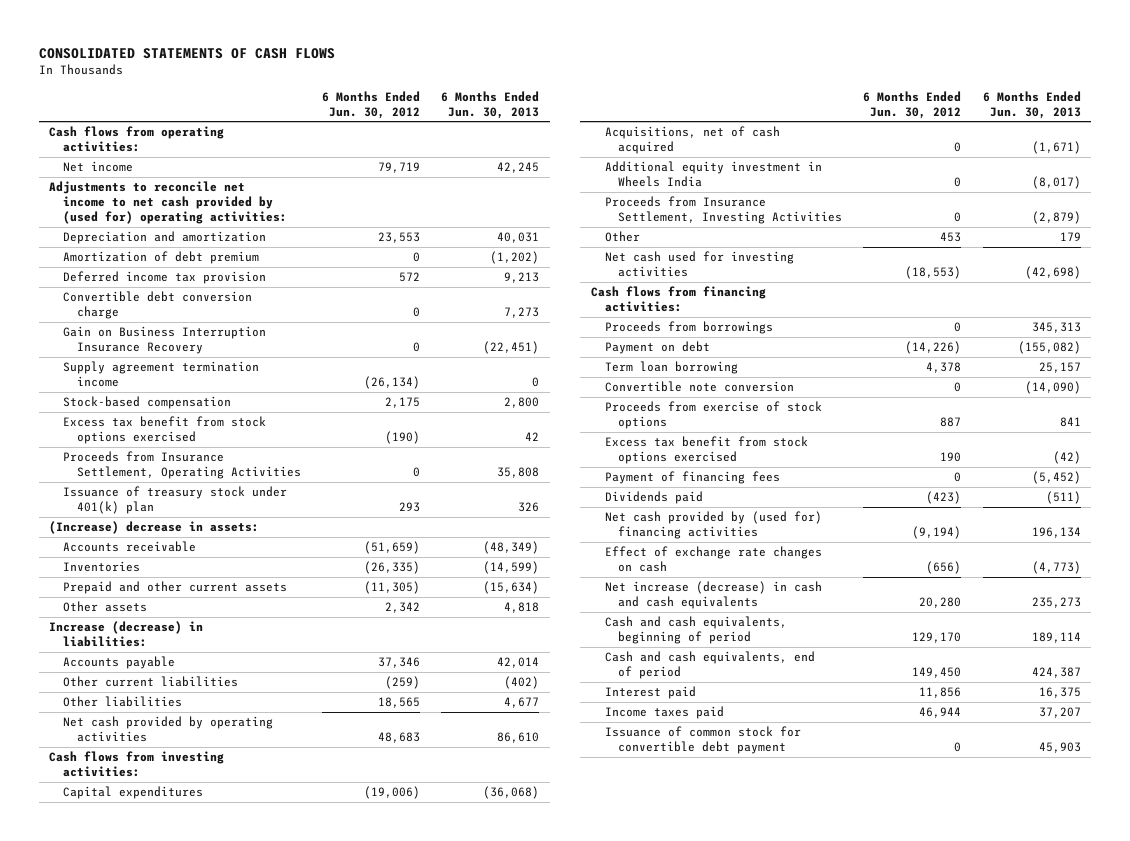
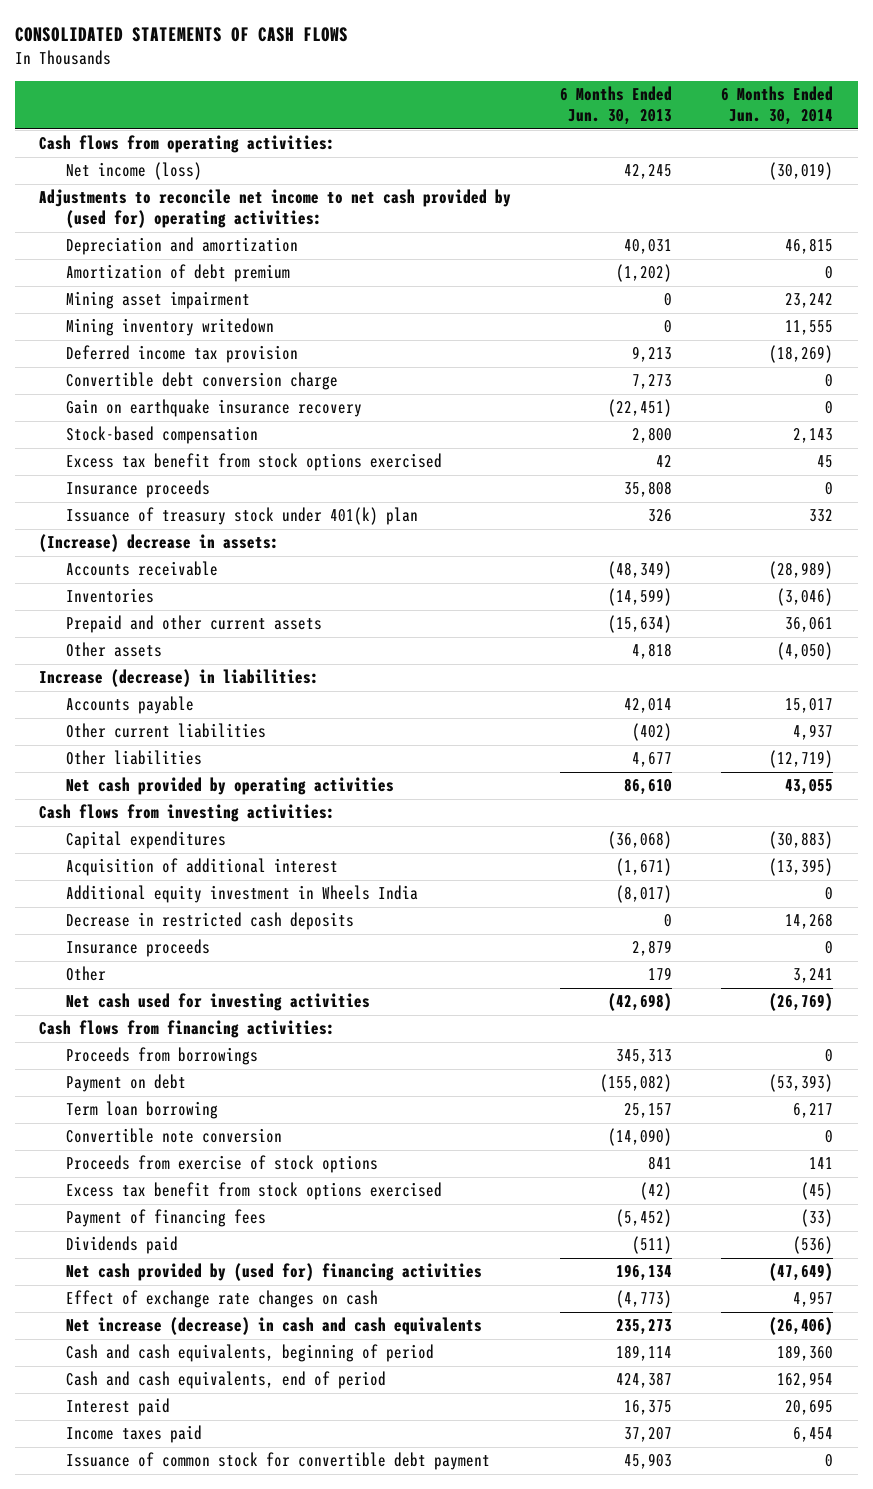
[322,90,421,119] 6 Months Ended Jun. 30, 2012 -> none
none -> [721,86,834,126] 6 Months Ended Jun. 30, 2014
[63,161,134,173] Net income -> [65,162,202,181] Net income (loss)
none -> [65,291,250,310] Mining asset impairment
none -> [65,318,274,337] Mining inventory writedown
[63,361,260,388] Supply agreement termination income -> none
[63,326,267,355] Gain on Business Interruption Insurance Recovery -> [65,399,362,418] Gain on earthquake insurance recovery
[63,451,301,480] Proceeds from Insurance Settlement, Operating Activities -> [65,480,210,499] Insurance proceeds
[604,126,780,155] Acquisitions, net of cash acquired -> [65,858,338,877] Acquisition of additional interest
none -> [65,912,354,931] Decrease in restricted cash deposits
[604,196,843,225] Proceeds from Insurance Settlement, Investing Activities -> [65,939,210,958] Insurance proceeds
[1031,211,1081,225] (2,879) -> [632,940,673,957] 2,879

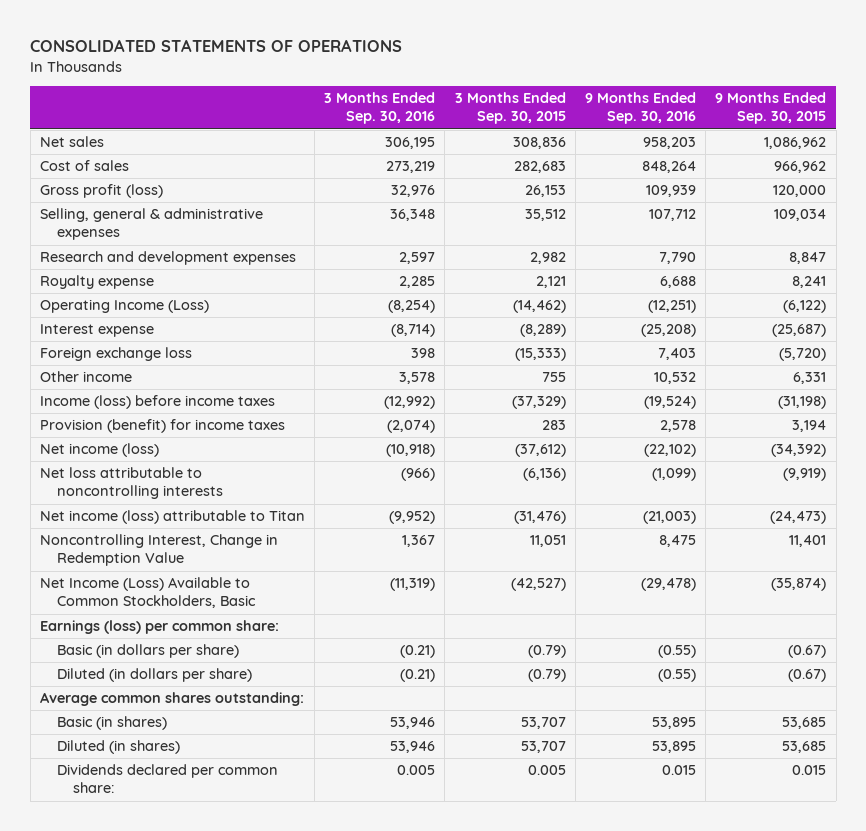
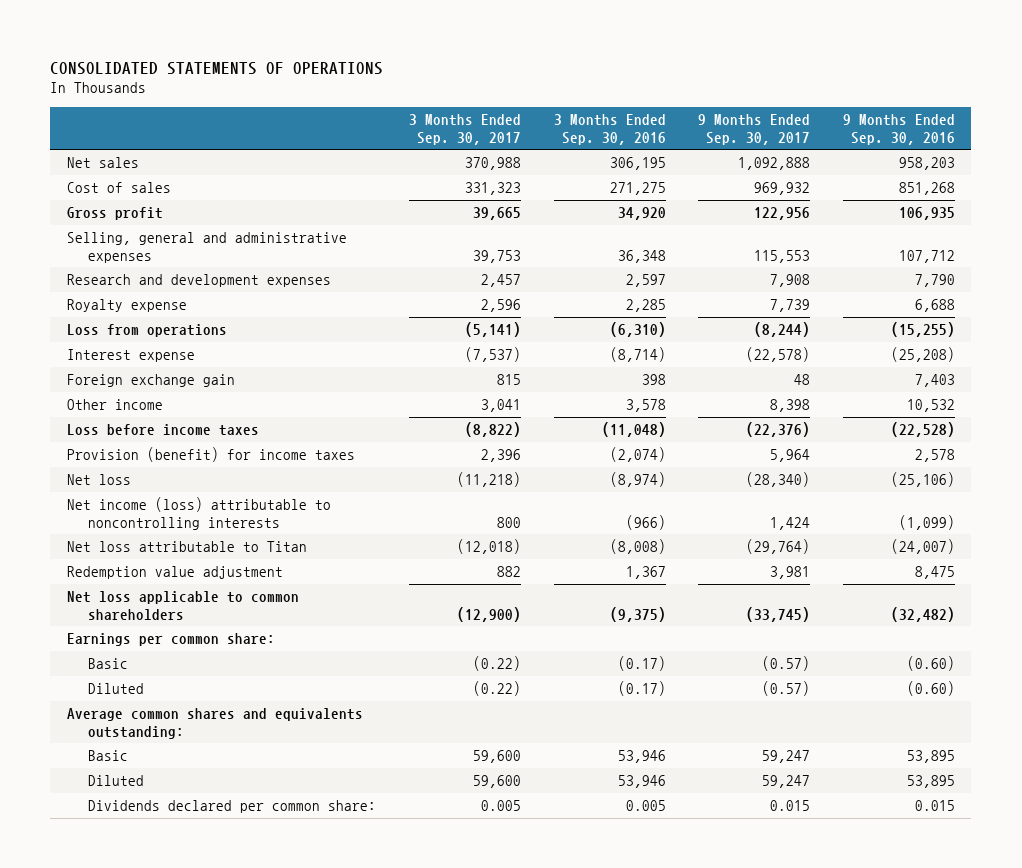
[454,92,566,125] 3 Months Ended Sep. 30, 2015 -> none
[715,92,827,125] 9 Months Ended Sep. 30, 2015 -> none
none -> [408,113,521,145] 3 Months Ended Sep. 30, 2017
none -> [698,113,811,145] 9 Months Ended Sep. 30, 2017
[386,161,436,174] 273,219 -> [609,181,666,195] 271,275
[641,161,696,174] 848,264 -> [899,181,956,195] 851,268
[39,184,163,199] Gross profit (loss) -> [66,206,163,220] Gross profit
[391,185,436,198] 32,976 -> [617,206,666,220] 34,920
[645,185,696,198] 109,939 -> [899,206,956,220] 106,935
[39,208,263,241] Selling, general & administrative expenses -> [66,231,347,263] Selling, general and administrative expenses
[39,299,209,314] Operating Income (Loss) -> [66,323,227,337] Loss from operations
[388,300,436,314] (8,254) -> [609,321,666,337] (6,310)
[647,300,696,314] (12,251) -> [891,321,956,337] (15,255)
[39,347,192,362] Foreign exchange loss -> [66,373,235,387] Foreign exchange gain
[39,395,275,410] Income (loss) before income taxes -> [66,423,259,436] Loss before income taxes
[384,396,436,410] (12,992) -> [601,421,666,437] (11,048)
[643,396,696,410] (19,524) -> [891,421,956,437] (22,528)
[39,443,159,458] Net income (loss) -> [66,473,131,485] Net loss
[386,444,436,458] (10,918) -> [609,471,666,487] (8,974)
[643,444,696,458] (22,102) -> [891,471,956,487] (25,106)
[39,467,223,500] Net loss attributable to noncontrolling interests -> [66,496,331,530] Net income (loss) attributable to noncontrolling interests
[39,510,305,525] Net income (loss) attributable to Titan -> [66,540,307,552] Net loss attributable to Titan
[389,511,436,525] (9,952) -> [609,538,666,554] (8,008)
[642,511,696,525] (21,003) -> [891,538,956,554] (24,007)
[39,534,278,567] Noncontrolling Interest, Change in Redemption Value -> [66,565,283,579] Redemption value adjustment
[39,577,256,609] Net Income (Loss) Available to Common Stockholders, Basic -> [66,590,299,620] Net loss applicable to common shareholders
[390,578,436,592] (11,319) -> [609,606,666,622] (9,375)
[640,578,696,592] (29,478) -> [891,606,956,622] (32,482)
[39,620,279,635] Earnings (loss) per common share: -> [66,632,275,646] Earnings per common share:
[56,644,239,659] Basic (in dollars per share) -> [88,657,129,669] Basic
[400,645,436,659] (0.21) -> [617,655,666,671] (0.17)
[657,645,696,659] (0.55) -> [907,655,956,671] (0.60)
[56,668,252,683] Diluted (in dollars per share) -> [88,682,145,694] Diluted
[400,669,436,683] (0.21) -> [617,680,666,696] (0.17)
[657,669,696,683] (0.55) -> [907,680,956,696] (0.60)
[39,692,304,707] Average common shares outstanding: -> [66,707,363,739] Average common shares and equivalents outstanding:
[56,716,167,731] Basic (in shares) -> [88,749,129,761] Basic
[56,740,180,755] Diluted (in shares) -> [88,774,145,786] Diluted

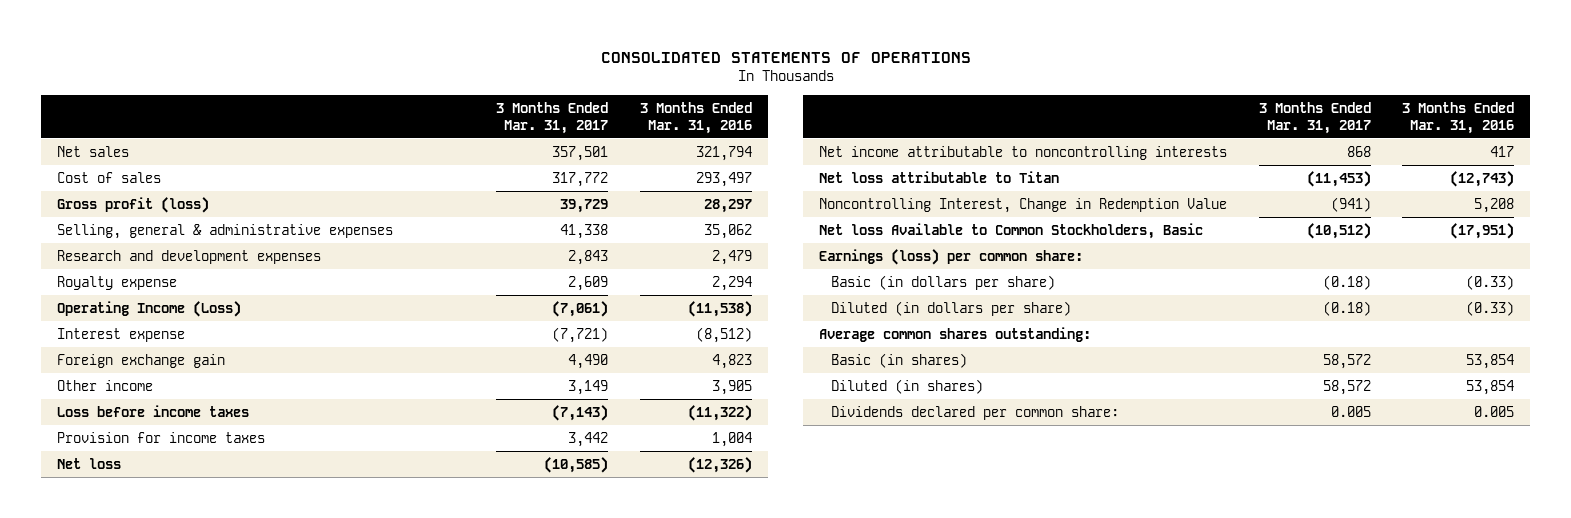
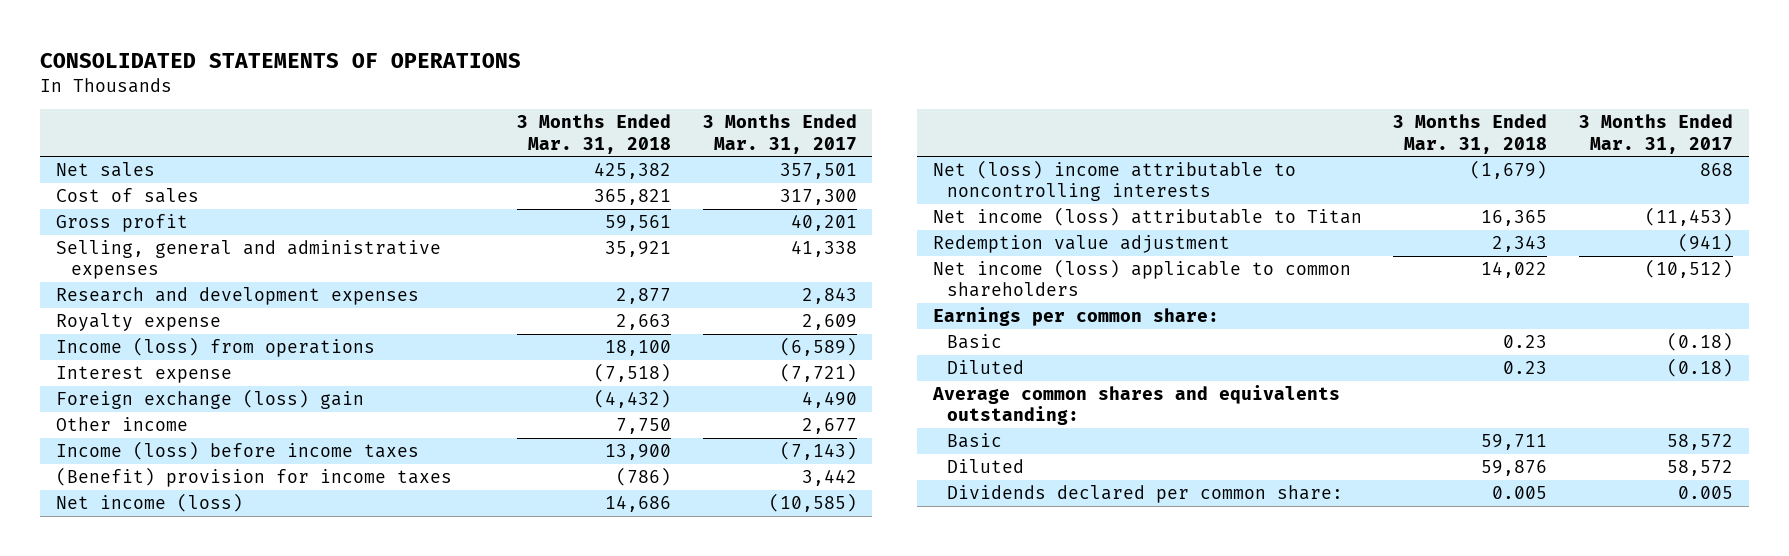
[640,102,753,134] 3 Months Ended Mar. 31, 2016 -> none
none -> [516,114,671,154] 3 Months Ended Mar. 31, 2018
[552,172,609,188] 317,772 -> [779,189,857,206] 317,300
[56,197,209,214] Gross profit (loss) -> [55,214,188,233] Gross profit
[560,199,609,214] 39,729 -> [790,214,857,232] 40,201
[56,224,393,240] Selling, general & administrative expenses -> [55,240,441,280] Selling, general and administrative expenses
[56,301,241,318] Operating Income (Loss) -> [55,337,375,358] Income (loss) from operations
[552,301,609,318] (7,061) -> [779,337,857,357] (6,589)
[56,354,225,369] Foreign exchange gain -> [55,389,364,410] Foreign exchange (loss) gain
[568,380,609,396] 3,149 -> [801,418,857,435] 2,677
[56,405,249,418] Loss before income taxes -> [55,441,419,461] Income (loss) before income taxes
[56,432,265,444] Provision for income taxes -> [55,467,452,488] (Benefit) provision for income taxes
[56,458,121,470] Net loss -> [55,493,243,513] Net income (loss)
[818,146,1227,161] Net income attributable to noncontrolling interests -> [932,160,1296,202] Net (loss) income attributable to noncontrolling interests
[818,171,1059,184] Net loss attributable to Titan -> [932,207,1362,227] Net income (loss) attributable to Titan
[818,198,1227,214] Noncontrolling Interest, Change in Redemption Value -> [932,235,1230,254] Redemption value adjustment
[818,223,1203,240] Net loss Available to Common Stockholders, Basic -> [932,259,1351,298] Net income (loss) applicable to common shareholders
[818,249,1083,266] Earnings (loss) per common share: -> [932,307,1219,327] Earnings per common share:
[830,275,1055,291] Basic (in dollars per share) -> [947,334,1003,350] Basic
[830,301,1071,317] Diluted (in dollars per share) -> [947,360,1025,375] Diluted
[818,327,1091,343] Average common shares outstanding: -> [931,385,1340,426] Average common shares and equivalents outstanding:
[830,353,967,369] Basic (in shares) -> [947,433,1003,449] Basic
[830,379,983,395] Diluted (in shares) -> [947,459,1025,474] Diluted

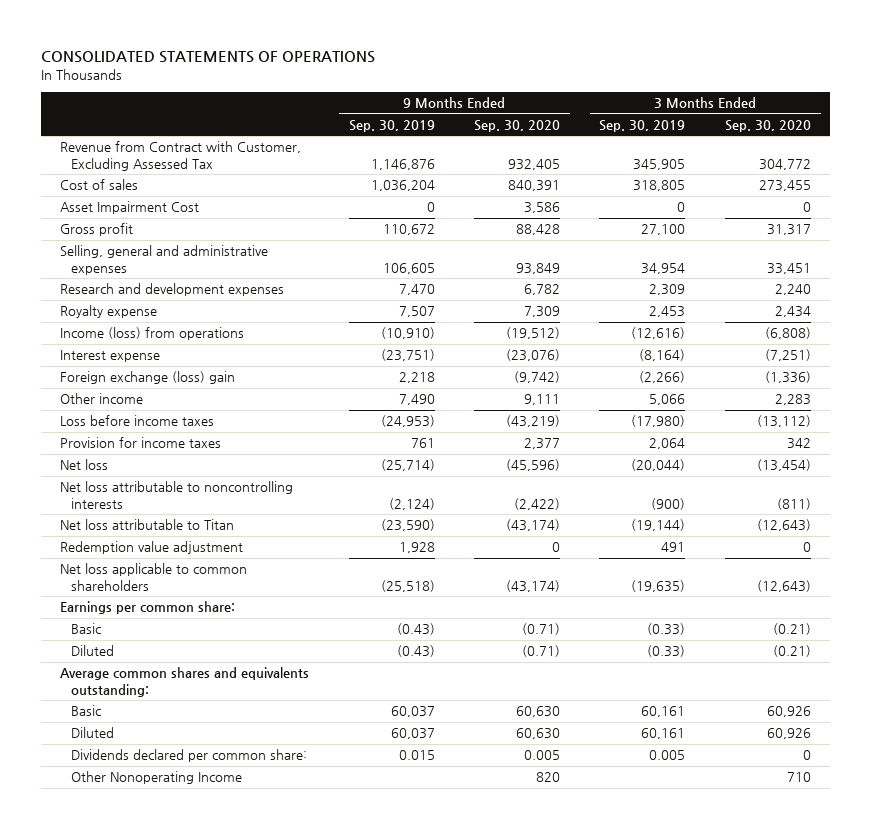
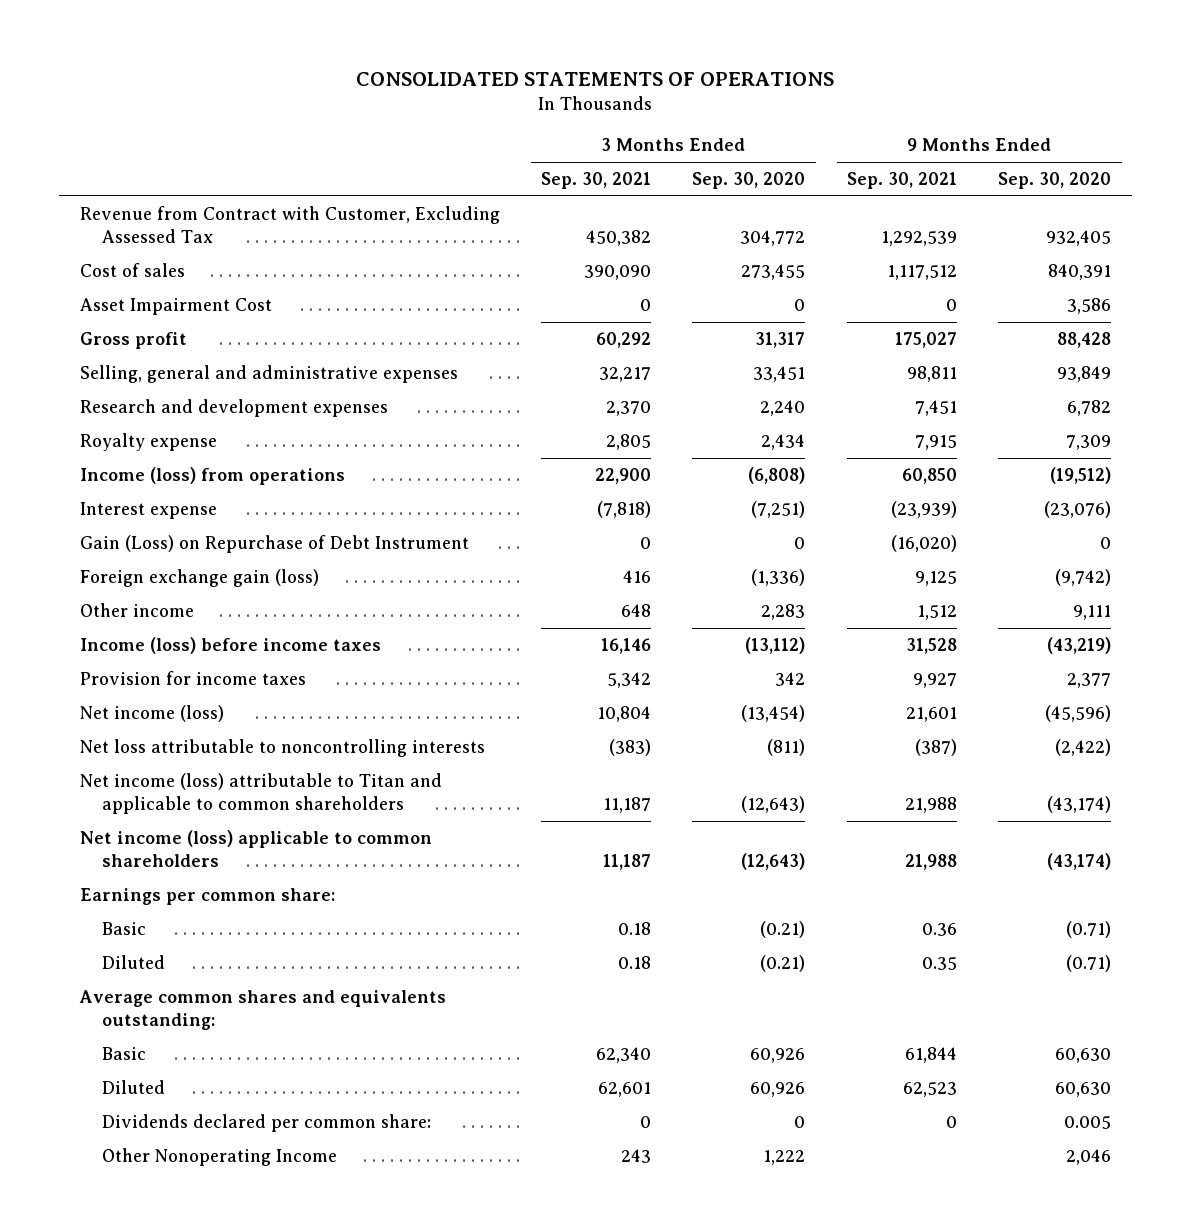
[348,120,435,133] Sep. 30, 2019 -> none
[599,120,686,133] Sep. 30, 2019 -> none
none -> [541,172,652,190] Sep. 30, 2021
none -> [846,172,957,190] Sep. 30, 2021
none -> [79,534,469,553] Gain (Loss) on Repurchase of Debt Instrument
[60,371,236,385] Foreign exchange (loss) gain -> [79,568,319,587] Foreign exchange gain (loss)
[60,415,215,427] Loss before income taxes -> [79,636,381,654] Income (loss) before income taxes
[60,459,109,471] Net loss -> [79,704,224,722] Net income (loss)
[60,541,244,555] Redemption value adjustment -> none
[60,519,235,531] Net loss attributable to Titan -> [79,772,442,814] Net income (loss) attributable to Titan and applicable to common shareholders
[60,563,248,592] Net loss applicable to common shareholders -> [79,829,432,867] Net income (loss) applicable to common shareholders
[536,772,561,783] 820 -> [1066,1148,1112,1165] 2,046
[786,772,811,783] 710 -> [763,1149,806,1165] 1,222

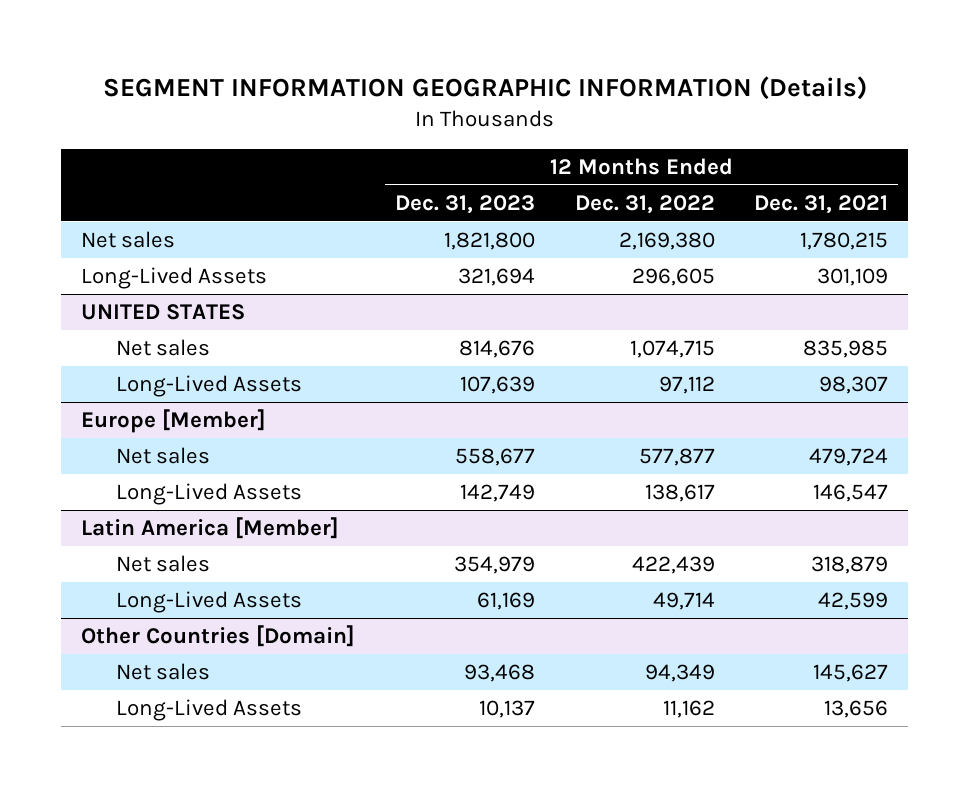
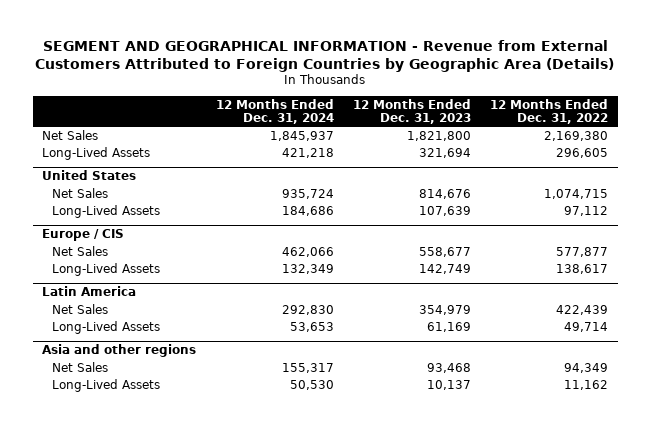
[102,76,867,101] SEGMENT INFORMATION GEOGRAPHIC INFORMATION (Details) -> [35,39,615,72] SEGMENT AND GEOGRAPHICAL INFORMATION - Revenue from External Customers Attributed to Foreign Countries by Geographic Area (Details)
[754,194,889,214] Dec. 31, 2021 -> none
none -> [215,98,334,125] 12 Months Ended Dec. 31, 2024
[81,231,176,249] Net sales -> [42,129,99,140] Net Sales
[81,304,246,321] UNITED STATES -> [42,170,137,181] United States
[115,339,210,357] Net sales -> [51,187,108,198] Net Sales
[81,409,267,434] Europe [Member] -> [42,229,125,242] Europe / CIS
[115,447,210,465] Net sales -> [51,245,108,256] Net Sales
[81,517,340,540] Latin America [Member] -> [42,286,137,297] Latin America
[115,555,210,573] Net sales -> [51,303,108,314] Net Sales
[81,625,356,648] Other Countries [Domain] -> none
none -> [42,344,197,358] Asia and other regions
[115,663,210,681] Net sales -> [51,361,108,372] Net Sales

